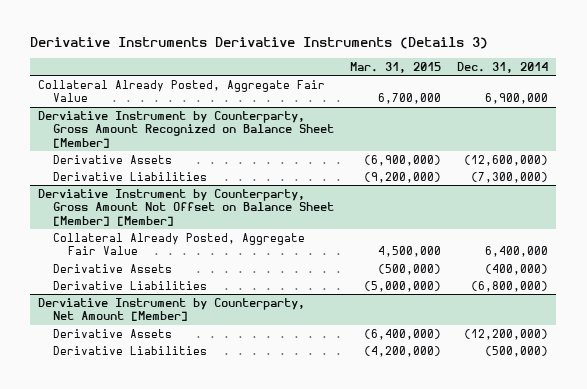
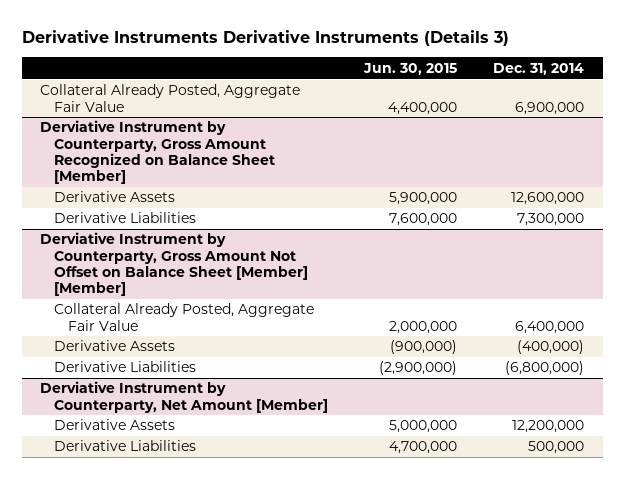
[350,61,442,73] Mar. 31, 2015 -> none
none -> [363,62,458,75] Jun. 30, 2015
[464,154,549,166] (12,600,000) -> [511,192,585,206] 12,600,000
[471,171,549,183] (7,300,000) -> [517,213,585,227] 7,300,000
[464,328,549,340] (12,200,000) -> [512,420,585,434] 12,200,000
[485,345,549,357] (500,000) -> [528,441,585,455] 500,000

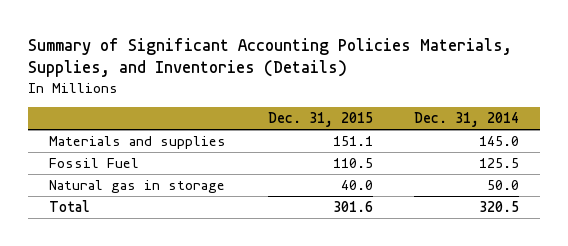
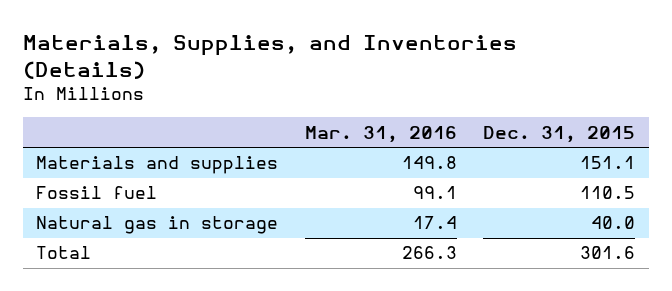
[28,37,513,78] Summary of Significant Accounting Policies Materials, Supplies, and Inventories (Details) -> [23,34,518,79] Materials, Supplies, and Inventories (Details)
[414,111,520,127] Dec. 31, 2014 -> none
none -> [304,125,457,143] Mar. 31, 2016
[49,158,140,169] Fossil Fuel -> [36,186,158,200] Fossil fuel

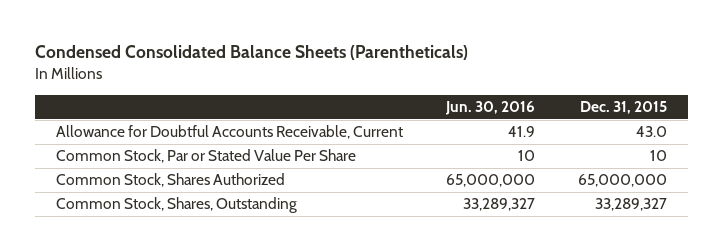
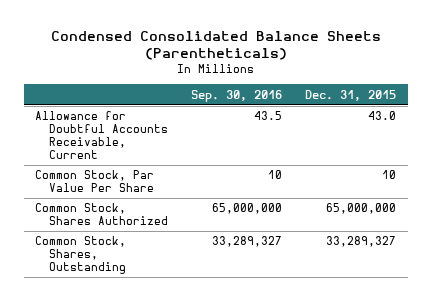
[444,100,535,115] Jun. 30, 2016 -> none
none -> [190,89,282,102] Sep. 30, 2016
[56,149,357,164] Common Stock, Par or Stated Value Per Share -> [35,170,155,193] Common Stock, Par Value Per Share

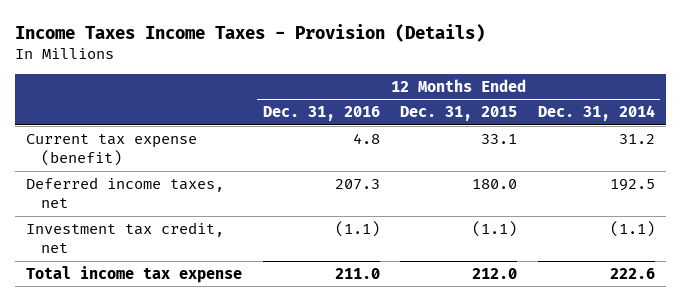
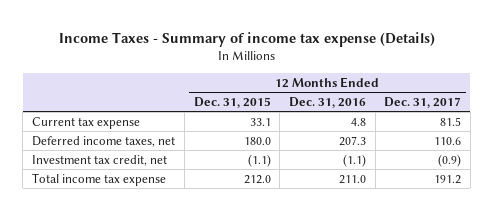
[15,23,486,42] Income Taxes Income Taxes - Provision (Details) -> [58,31,435,47] Income Taxes - Summary of income tax expense (Details)
[538,105,656,122] Dec. 31, 2014 -> none
none -> [384,96,462,108] Dec. 31, 2017
[25,133,197,167] Current tax expense (benefit) -> [32,116,141,129] Current tax expense

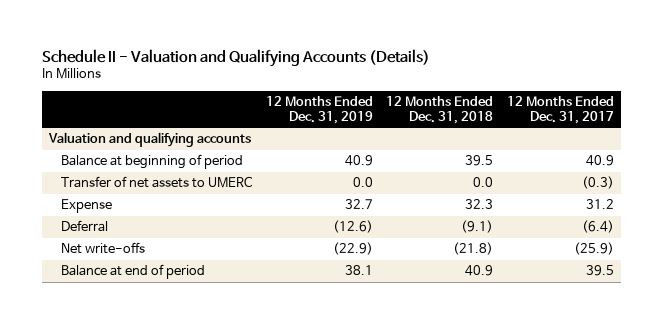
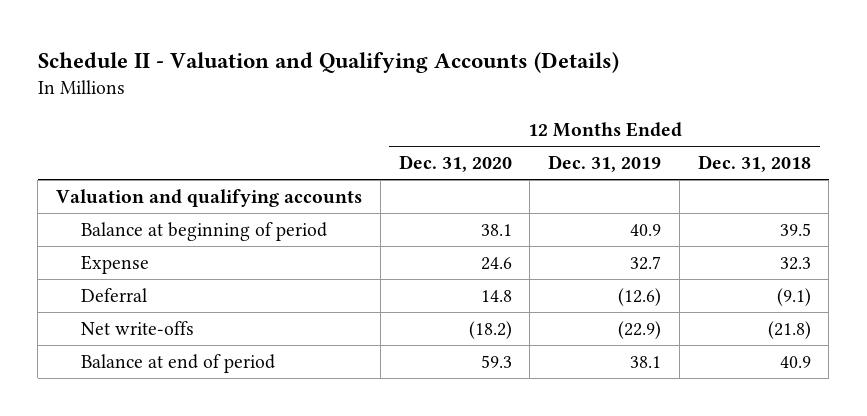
[507,95,615,125] 12 Months Ended Dec. 31, 2017 -> none
none -> [398,155,512,173] Dec. 31, 2020
[60,176,252,189] Transfer of net assets to UMERC -> none

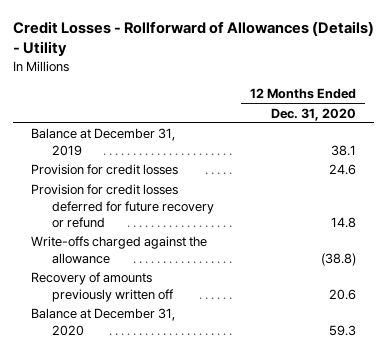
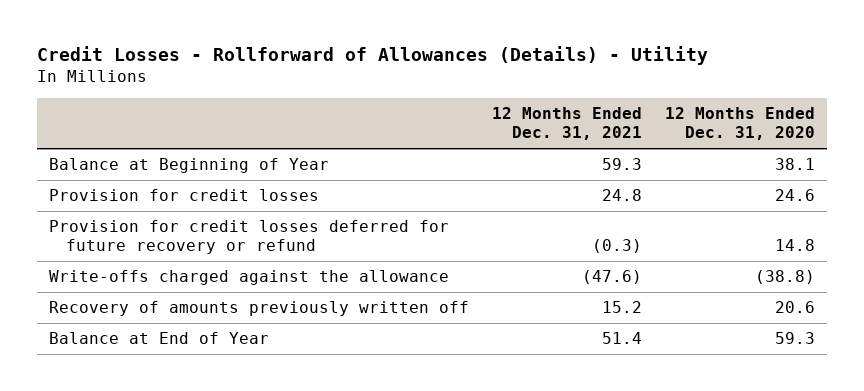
none -> [491,107,642,141] 12 Months Ended Dec. 31, 2021
[31,128,176,156] Balance at December 31, 2019 -> [48,158,329,174] Balance at Beginning of Year
[31,308,176,336] Balance at December 31, 2020 -> [48,332,269,345] Balance at End of Year

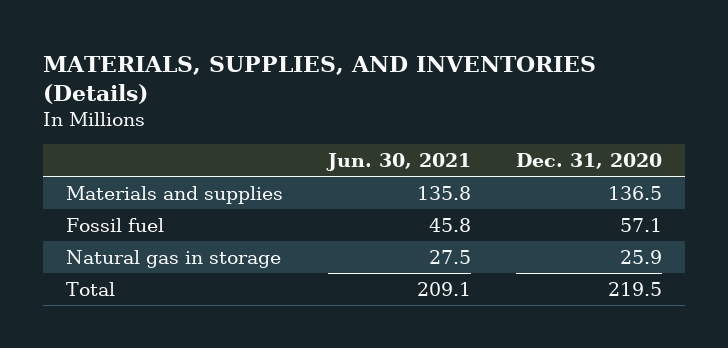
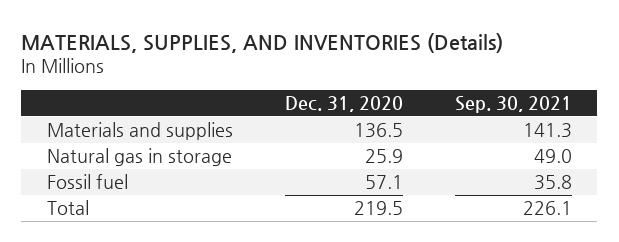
[326,152,472,171] Jun. 30, 2021 -> none
none -> [454,96,572,114] Sep. 30, 2021
[65,217,164,232] Fossil fuel -> [47,174,129,190] Fossil fuel

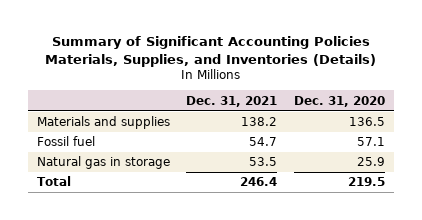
[21,32,504,53] MATERIALS, SUPPLIES, AND INVENTORIES (Details) -> [44,35,376,67] Summary of Significant Accounting Policies Materials, Supplies, and Inventories (Details)
[454,96,572,114] Sep. 30, 2021 -> none
none -> [186,95,278,107] Dec. 31, 2021
[47,148,233,167] Natural gas in storage -> [36,156,170,170] Natural gas in storage

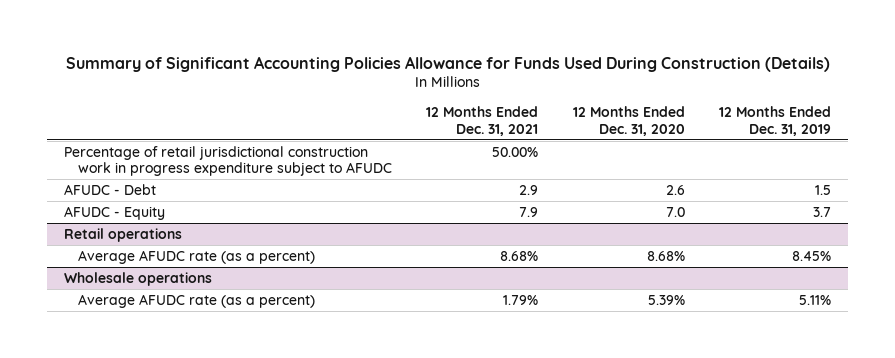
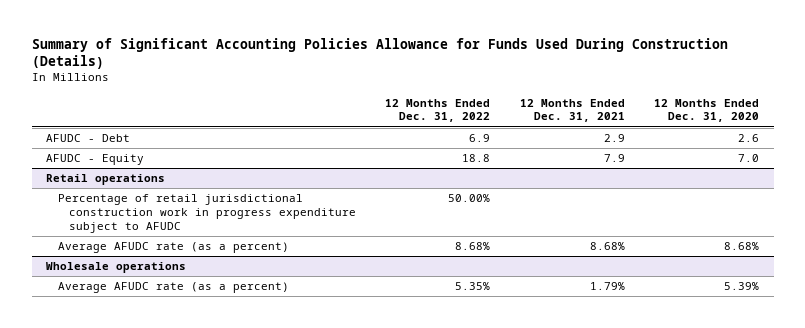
[718,106,831,136] 12 Months Ended Dec. 31, 2019 -> none
none -> [385,98,491,123] 12 Months Ended Dec. 31, 2022
[64,145,393,177] Percentage of retail jurisdictional construction work in progress expenditure subject to AFUDC -> none
none -> [57,194,356,233] Percentage of retail jurisdictional construction work in progress expenditure subject to AFUDC

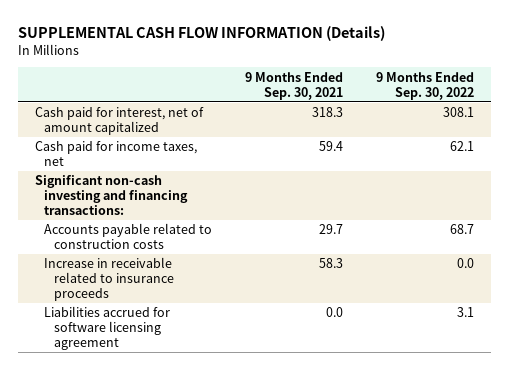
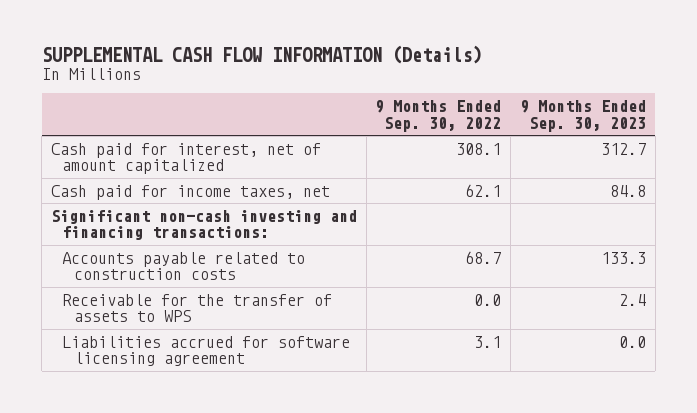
[245,71,344,100] 9 Months Ended Sep. 30, 2021 -> none
none -> [519,100,646,132] 9 Months Ended Sep. 30, 2023
[44,257,174,302] Increase in receivable related to insurance proceeds -> none
none -> [62,293,333,323] Receivable for the transfer of assets to WPS

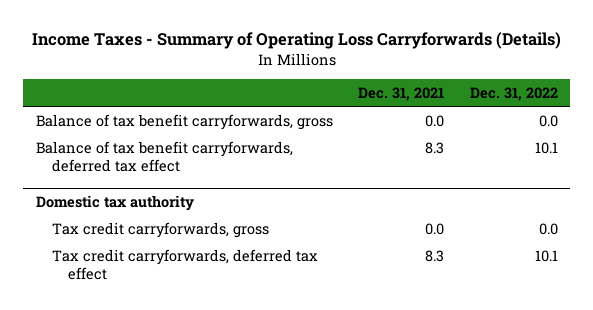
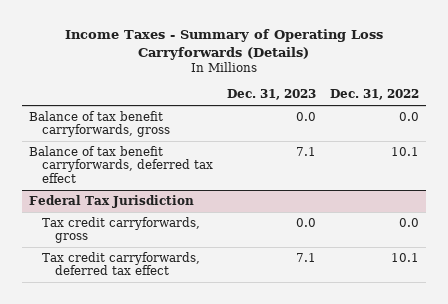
[358,86,445,101] Dec. 31, 2021 -> none
none -> [226,89,316,101] Dec. 31, 2023
[35,194,194,211] Domestic tax authority -> [28,195,194,209] Federal Tax Jurisdiction

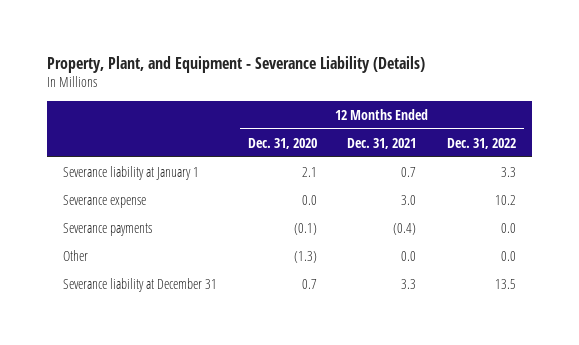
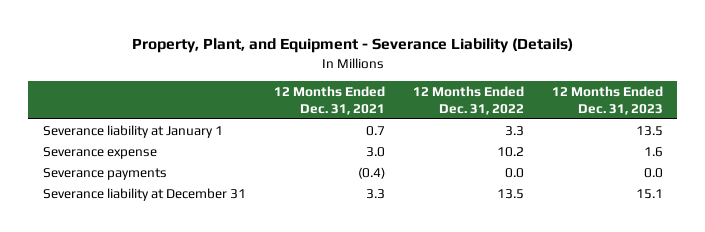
[247,137,317,149] Dec. 31, 2020 -> none
none -> [551,85,663,115] 12 Months Ended Dec. 31, 2023
[62,249,88,261] Other -> none

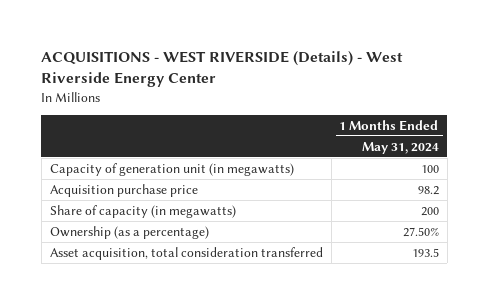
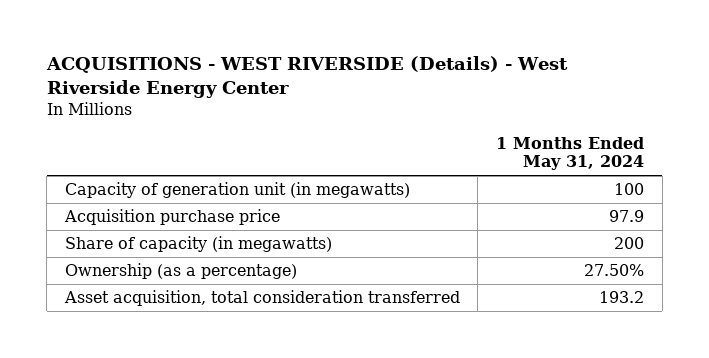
[417,185,439,195] 98.2 -> [609,210,645,223] 97.9
[411,247,439,257] 193.5 -> [599,291,645,304] 193.2

